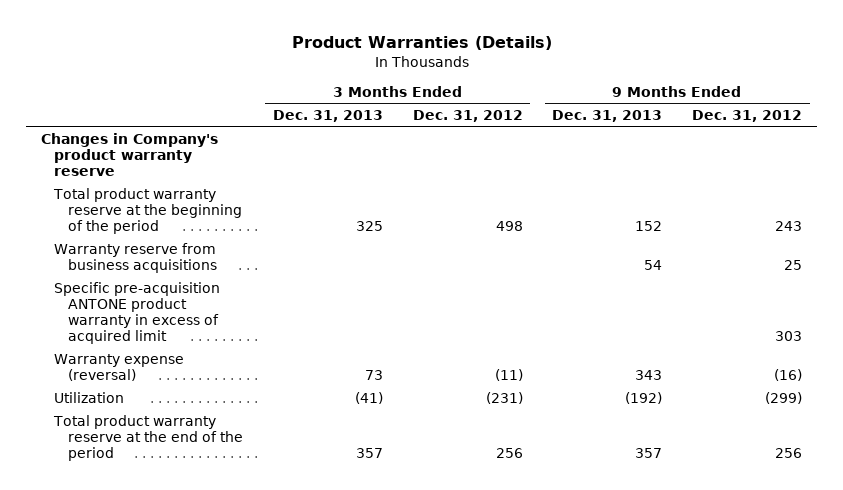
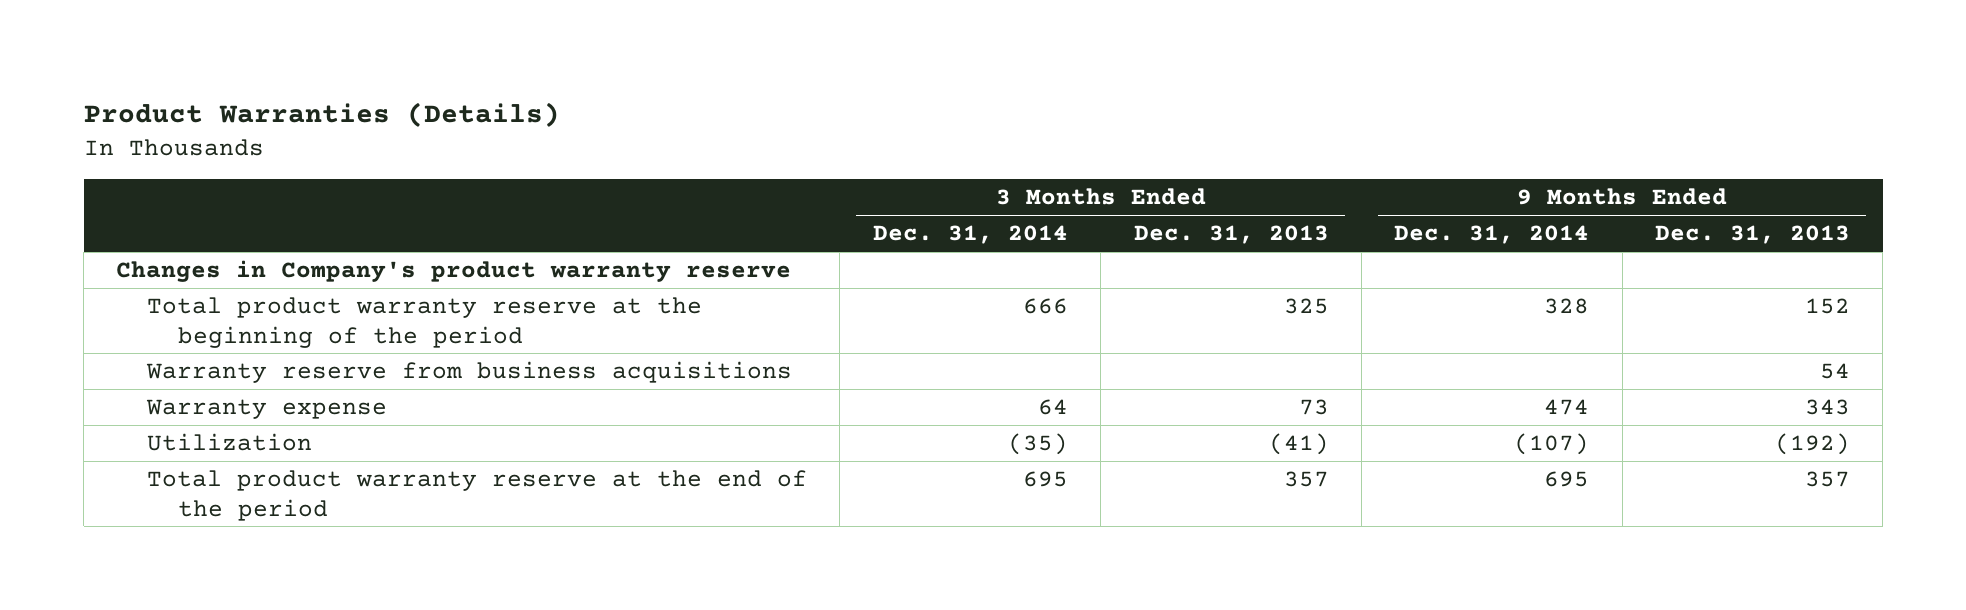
[412,109,523,122] Dec. 31, 2012 -> none
[692,109,803,122] Dec. 31, 2012 -> none
none -> [872,225,1068,245] Dec. 31, 2014
none -> [1394,225,1590,245] Dec. 31, 2014
[54,281,221,344] Specific pre-acquisition ANTONE product warranty in excess of acquired limit -> none
[54,353,185,381] Warranty expense (reversal) -> [146,399,388,420] Warranty expense

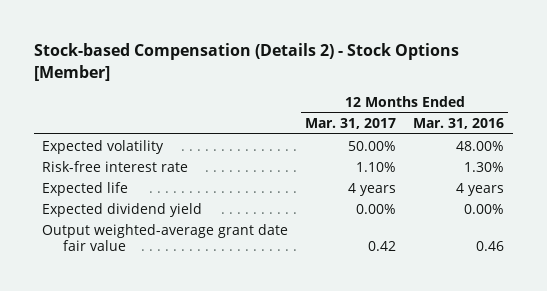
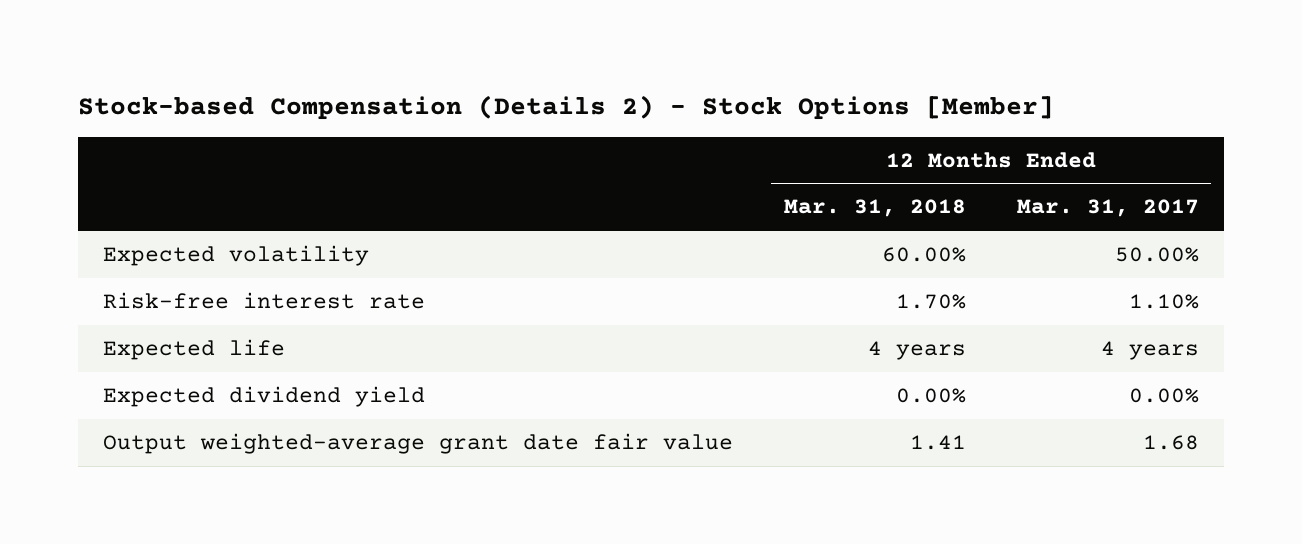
[413,118,505,130] Mar. 31, 2016 -> none
none -> [784,199,967,218] Mar. 31, 2018
[368,241,397,252] 0.42 -> [1142,434,1199,450] 1.68

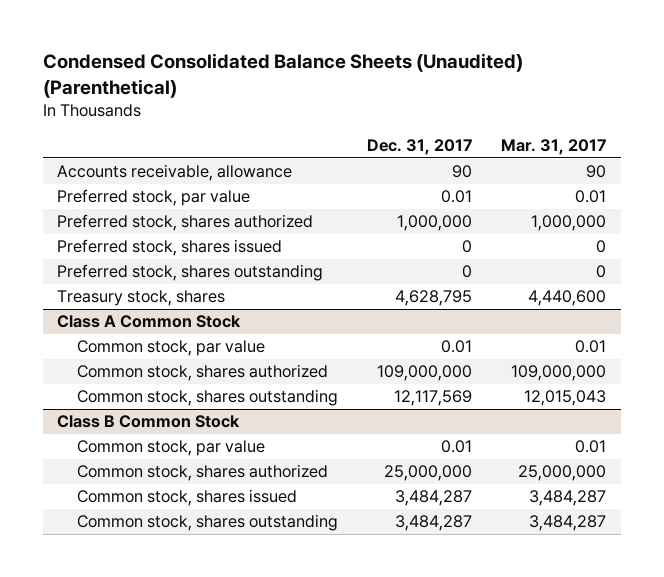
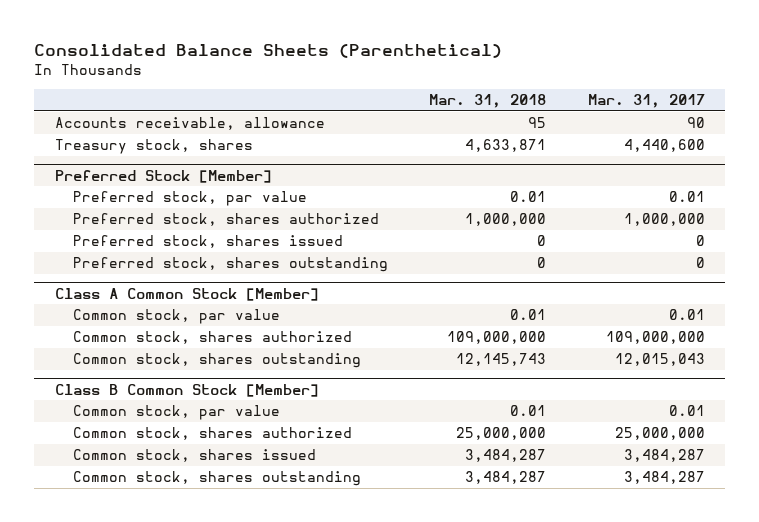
[42,53,523,99] Condensed Consolidated Balance Sheets (Unaudited) (Parenthetical) -> [34,43,503,58] Consolidated Balance Sheets (Parenthetical)
[367,139,473,156] Dec. 31, 2017 -> none
none -> [429,94,547,109] Mar. 31, 2018
[57,290,226,307] Treasury stock, shares -> [54,139,253,155] Treasury stock, shares
none -> [54,169,272,183] Preferred Stock [Member]
[57,315,242,329] Class A Common Stock -> [54,287,319,301] Class A Common Stock [Member]
[57,415,241,429] Class B Common Stock -> [54,383,319,397] Class B Common Stock [Member]

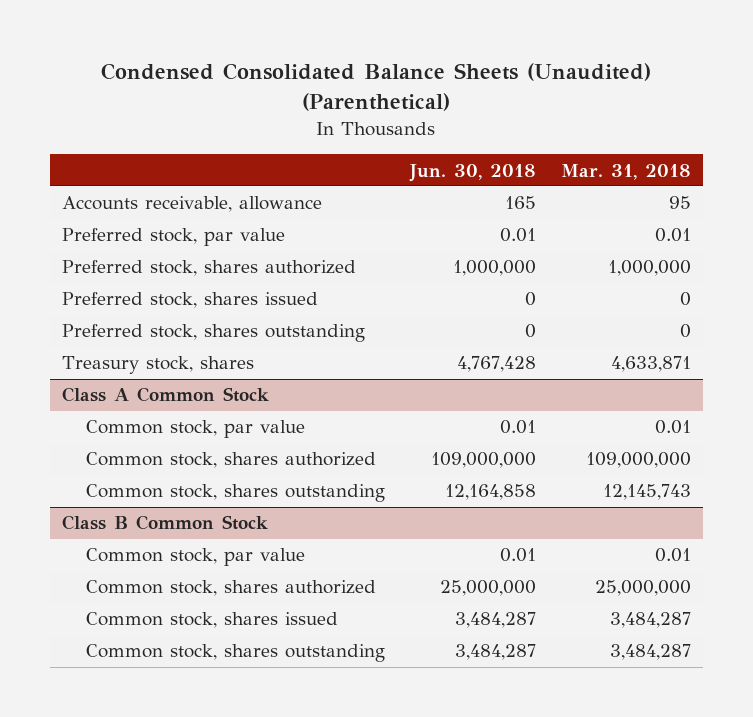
[34,43,503,58] Consolidated Balance Sheets (Parenthetical) -> [101,63,652,112] Condensed Consolidated Balance Sheets (Unaudited) (Parenthetical)
[587,94,705,109] Mar. 31, 2017 -> none
none -> [409,163,537,182] Jun. 30, 2018
[54,169,272,183] Preferred Stock [Member] -> none
[54,139,253,155] Treasury stock, shares -> [61,356,254,375] Treasury stock, shares
[54,287,319,301] Class A Common Stock [Member] -> [61,387,269,403] Class A Common Stock
[54,383,319,397] Class B Common Stock [Member] -> [61,515,268,531] Class B Common Stock

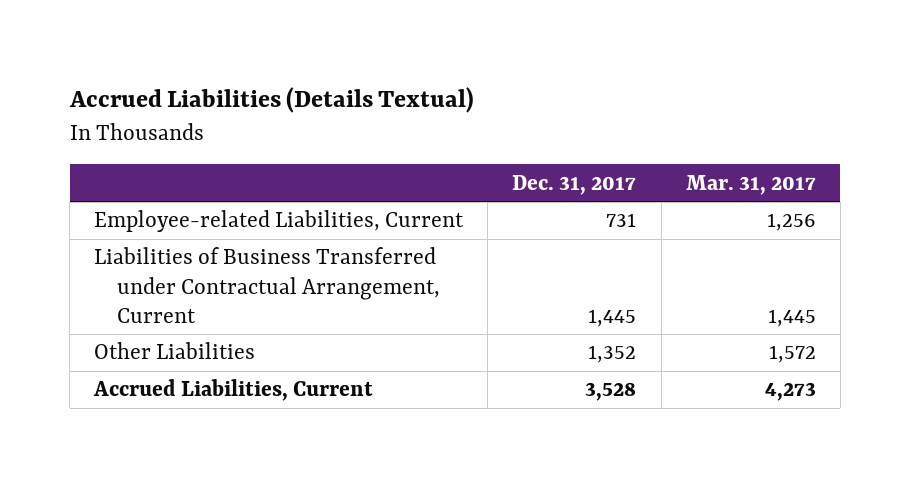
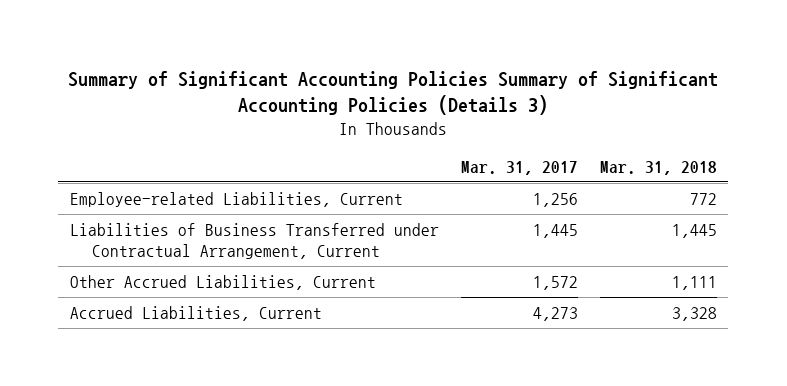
[68,87,474,114] Accrued Liabilities (Details Textual) -> [68,70,719,115] Summary of Significant Accounting Policies Summary of Significant Accounting Policies (Details 3)
[512,174,637,195] Dec. 31, 2017 -> none
none -> [600,160,718,175] Mar. 31, 2018
[94,342,256,360] Other Liabilities -> [69,275,376,291] Other Accrued Liabilities, Current

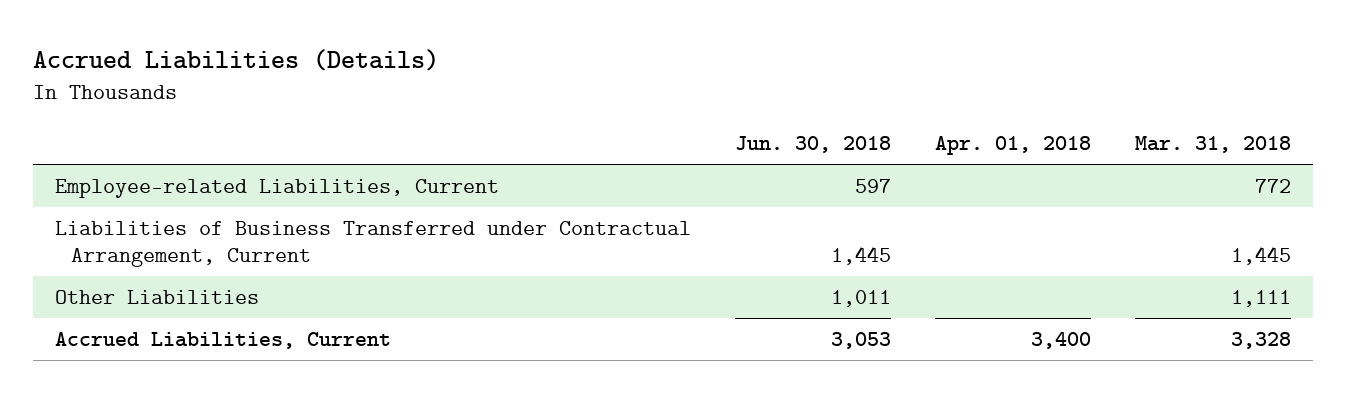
[68,70,719,115] Summary of Significant Accounting Policies Summary of Significant Accounting Policies (Details 3) -> [32,49,439,72] Accrued Liabilities (Details)
[460,160,578,175] Mar. 31, 2017 -> none
none -> [734,136,891,154] Jun. 30, 2018
none -> [934,136,1091,156] Apr. 01, 2018
[69,275,376,291] Other Accrued Liabilities, Current -> [54,289,259,304] Other Liabilities

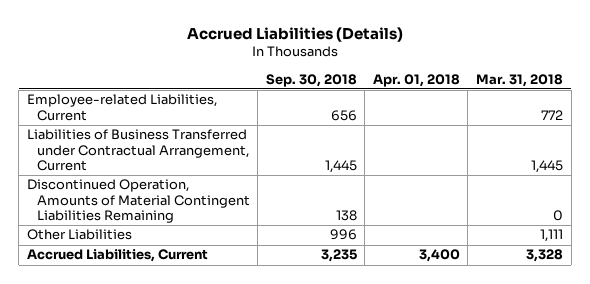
[734,136,891,154] Jun. 30, 2018 -> none
none -> [265,73,357,87] Sep. 30, 2018
none -> [26,179,250,224] Discontinued Operation, Amounts of Material Contingent Liabilities Remaining

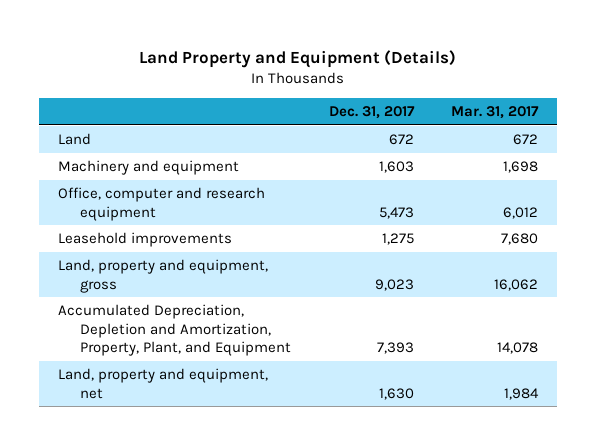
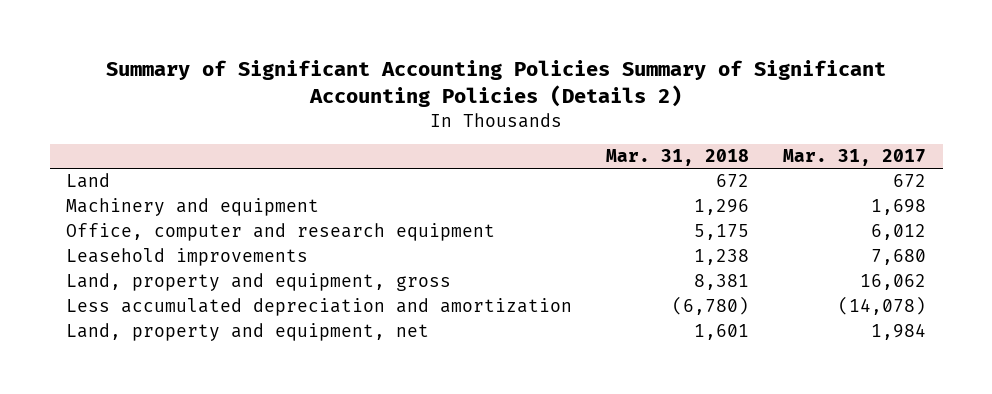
[139,49,457,68] Land Property and Equipment (Details) -> [106,60,887,108] Summary of Significant Accounting Policies Summary of Significant Accounting Policies (Details 2)
[328,105,415,119] Dec. 31, 2017 -> none
none -> [606,149,750,167] Mar. 31, 2018
[58,304,292,356] Accumulated Depreciation, Depletion and Amortization, Property, Plant, and Equipment -> [66,298,573,317] Less accumulated depreciation and amortization
[496,341,538,354] 14,078 -> [837,296,926,316] (14,078)

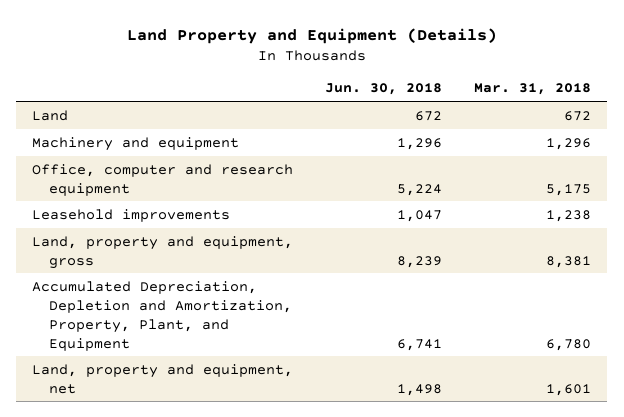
[106,60,887,108] Summary of Significant Accounting Policies Summary of Significant Accounting Policies (Details 2) -> [126,27,497,44] Land Property and Equipment (Details)
[782,149,926,167] Mar. 31, 2017 -> none
none -> [325,83,443,96] Jun. 30, 2018
[66,298,573,317] Less accumulated depreciation and amortization -> [32,280,293,351] Accumulated Depreciation, Depletion and Amortization, Property, Plant, and Equipment
[672,296,750,316] (6,780) -> [546,338,592,351] 6,780

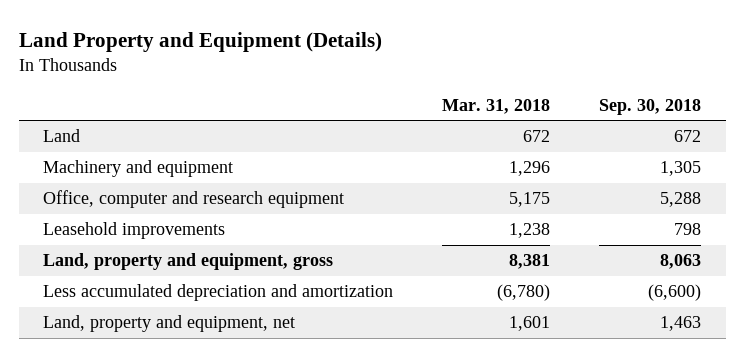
[325,83,443,96] Jun. 30, 2018 -> none
none -> [599,98,702,115] Sep. 30, 2018
[32,280,293,351] Accumulated Depreciation, Depletion and Amortization, Property, Plant, and Equipment -> [43,284,394,302] Less accumulated depreciation and amortization
[546,338,592,351] 6,780 -> [497,284,551,302] (6,780)

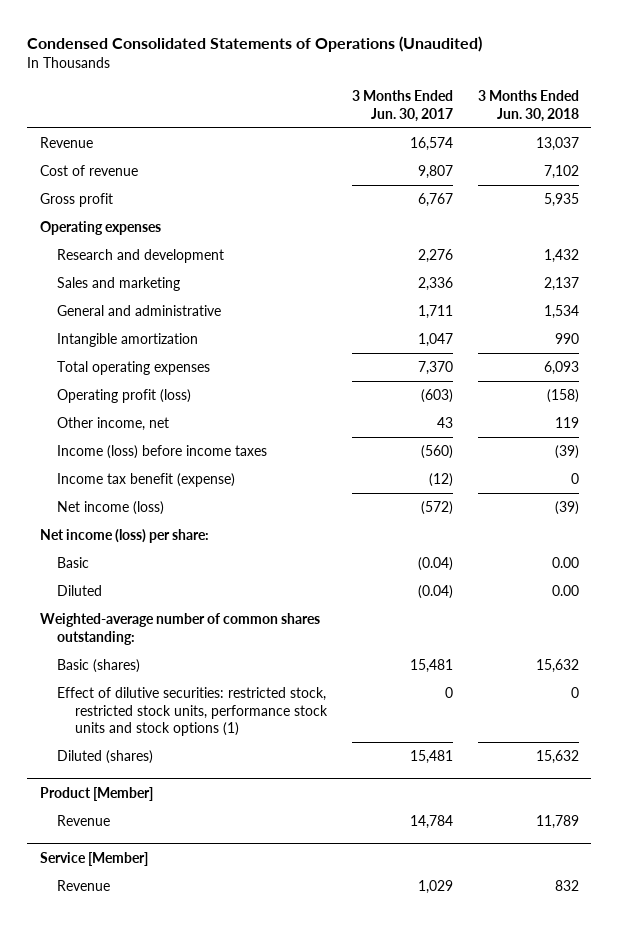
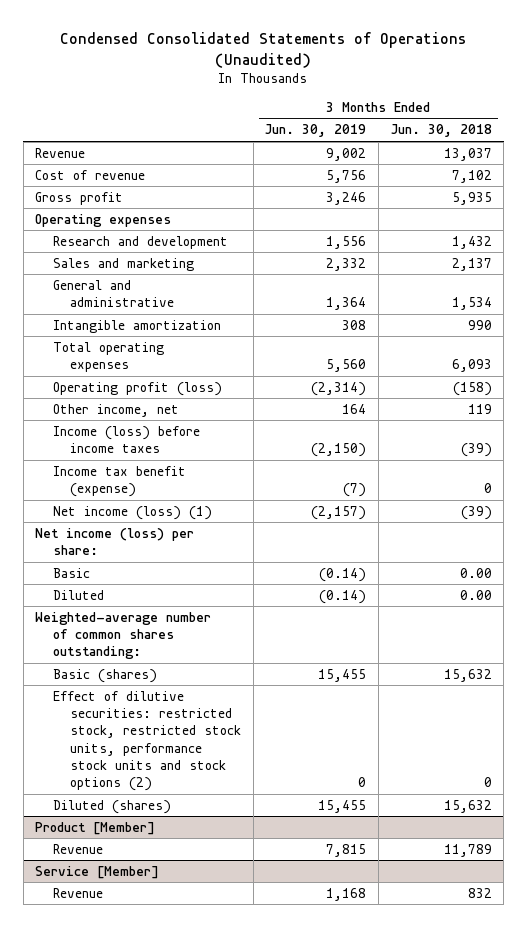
[351,90,453,122] 3 Months Ended Jun. 30, 2017 -> none
none -> [265,124,367,138] Jun. 30, 2019
[57,501,165,516] Net income (loss) -> [52,505,212,520] Net income (loss) (1)
[57,687,328,737] Effect of dilutive securities: restricted stock, restricted stock units, performance stock units and stock options (1) -> [52,690,242,792] Effect of dilutive securities: restricted stock, restricted stock units, performance stock units and stock options (2)

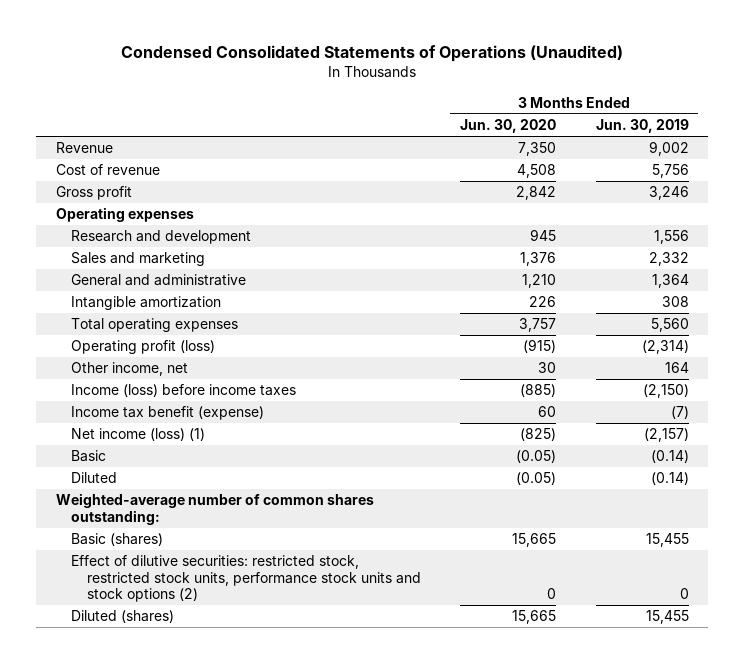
[390,124,492,138] Jun. 30, 2018 -> none
none -> [460,118,557,133] Jun. 30, 2020
[35,527,195,556] Net income (loss) per share: -> none
[35,821,156,835] Product [Member] -> none
[52,843,103,854] Revenue -> none
[35,865,160,879] Service [Member] -> none
[52,887,103,898] Revenue -> none

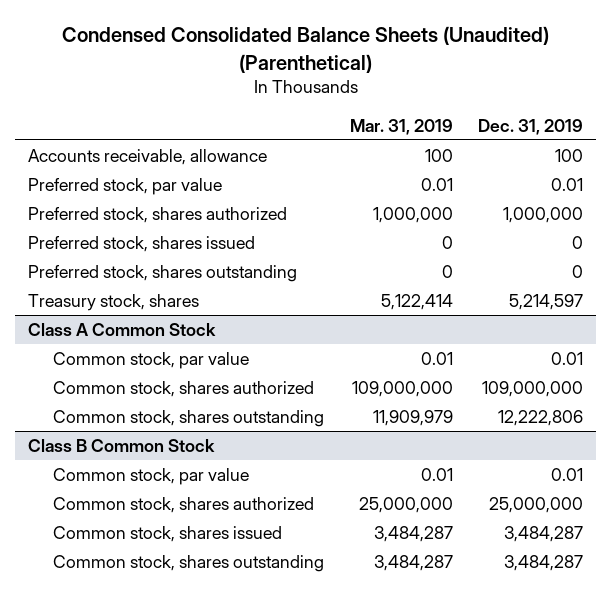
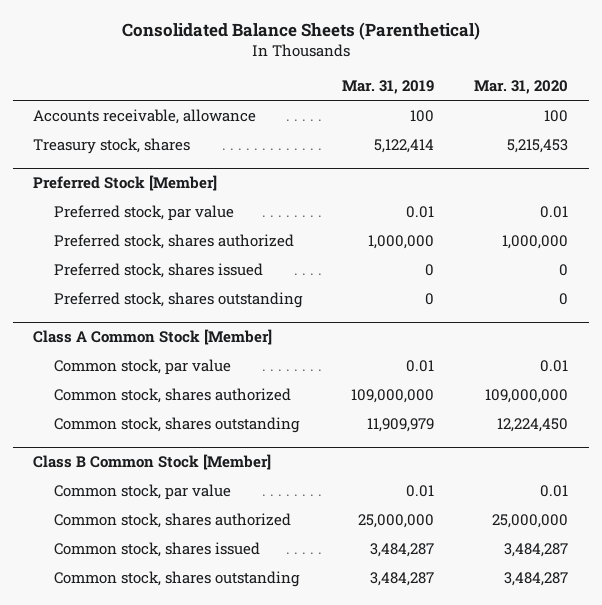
[61,26,549,73] Condensed Consolidated Balance Sheets (Unaudited) (Parenthetical) -> [121,22,480,41] Consolidated Balance Sheets (Parenthetical)
[478,118,584,135] Dec. 31, 2019 -> none
none -> [474,80,569,95] Mar. 31, 2020
[28,293,200,311] Treasury stock, shares -> [33,137,191,154] Treasury stock, shares
none -> [33,175,218,192] Preferred Stock [Member]
[28,322,217,336] Class A Common Stock -> [33,329,273,346] Class A Common Stock [Member]
[28,438,216,452] Class B Common Stock -> [33,454,272,471] Class B Common Stock [Member]

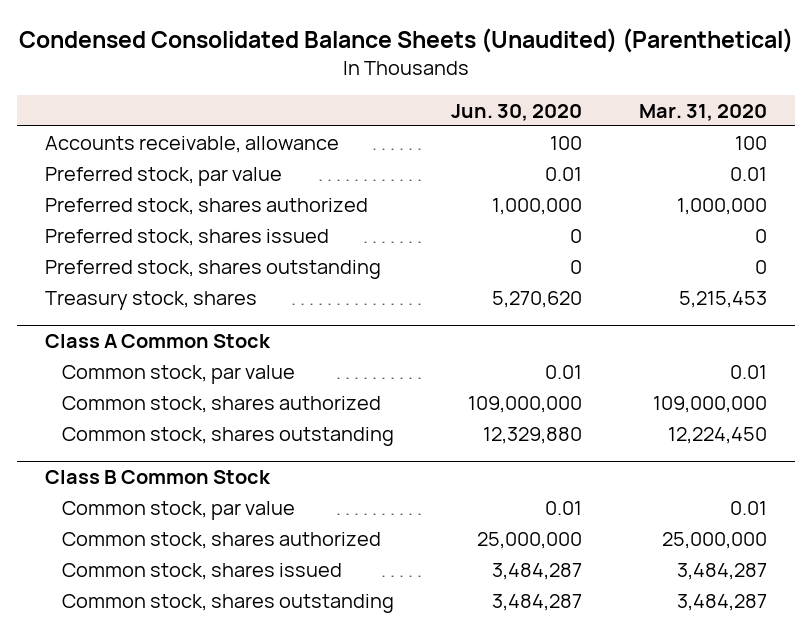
[121,22,480,41] Consolidated Balance Sheets (Parenthetical) -> [18,27,793,53] Condensed Consolidated Balance Sheets (Unaudited) (Parenthetical)
[342,80,435,95] Mar. 31, 2019 -> none
none -> [450,103,582,121] Jun. 30, 2020
[33,175,218,192] Preferred Stock [Member] -> none
[33,137,191,154] Treasury stock, shares -> [45,290,258,310] Treasury stock, shares
[33,329,273,346] Class A Common Stock [Member] -> [45,334,272,349] Class A Common Stock
[33,454,272,471] Class B Common Stock [Member] -> [45,470,272,485] Class B Common Stock

